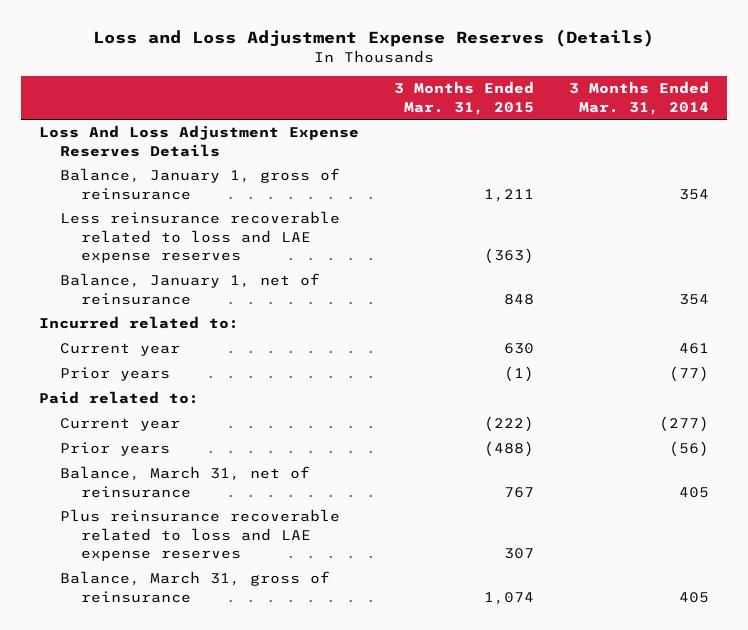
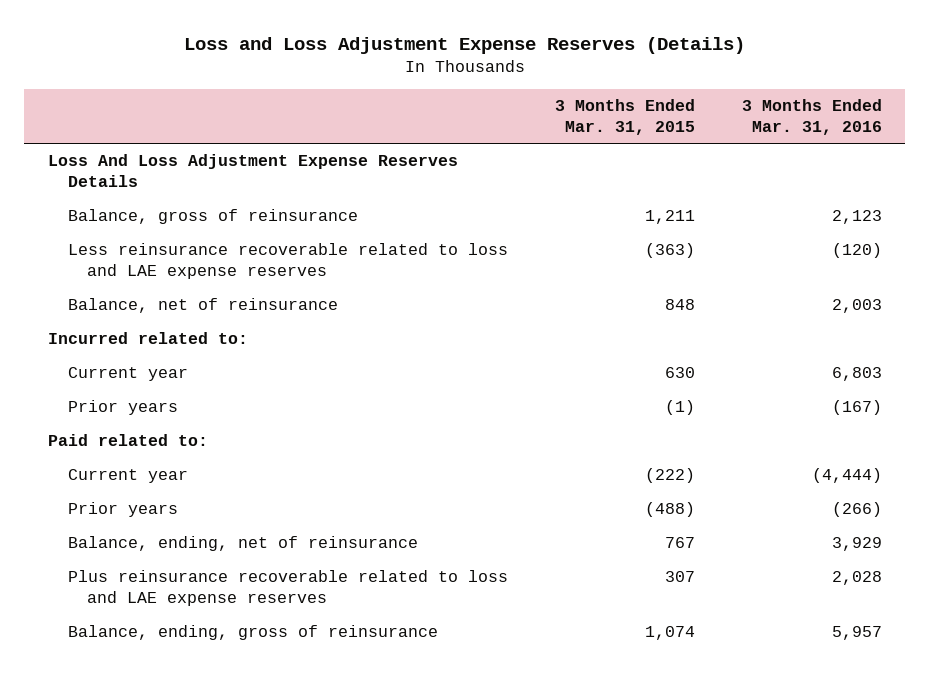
[568,81,709,115] 3 Months Ended Mar. 31, 2014 -> none
none -> [741,99,882,136] 3 Months Ended Mar. 31, 2016
[59,168,340,200] Balance, January 1, gross of reinsurance -> [67,209,358,225] Balance, gross of reinsurance
[59,273,320,305] Balance, January 1, net of reinsurance -> [67,298,338,314] Balance, net of reinsurance
[59,466,310,498] Balance, March 31, net of reinsurance -> [67,536,418,552] Balance, ending, net of reinsurance
[59,571,330,603] Balance, March 31, gross of reinsurance -> [67,625,438,641] Balance, ending, gross of reinsurance

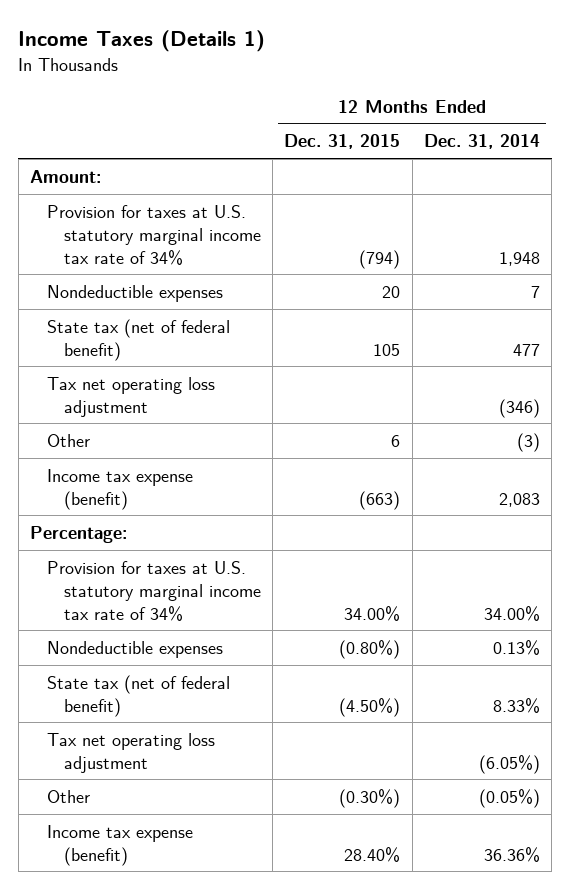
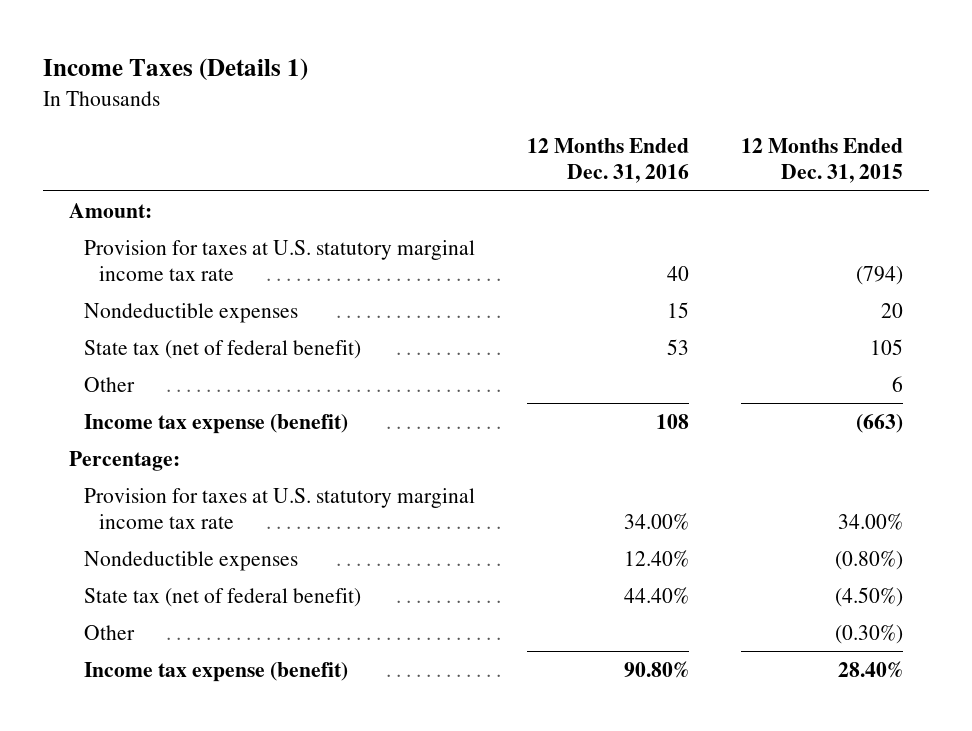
[423,134,540,150] Dec. 31, 2014 -> none
none -> [526,138,689,184] 12 Months Ended Dec. 31, 2016
[46,204,261,265] Provision for taxes at U.S. statutory marginal income tax rate of 34% -> [84,239,476,281] Provision for taxes at U.S. statutory marginal income tax rate
[46,376,215,417] Tax net operating loss adjustment -> none
[46,560,261,621] Provision for taxes at U.S. statutory marginal income tax rate of 34% -> [84,487,476,529] Provision for taxes at U.S. statutory marginal income tax rate
[46,732,215,773] Tax net operating loss adjustment -> none

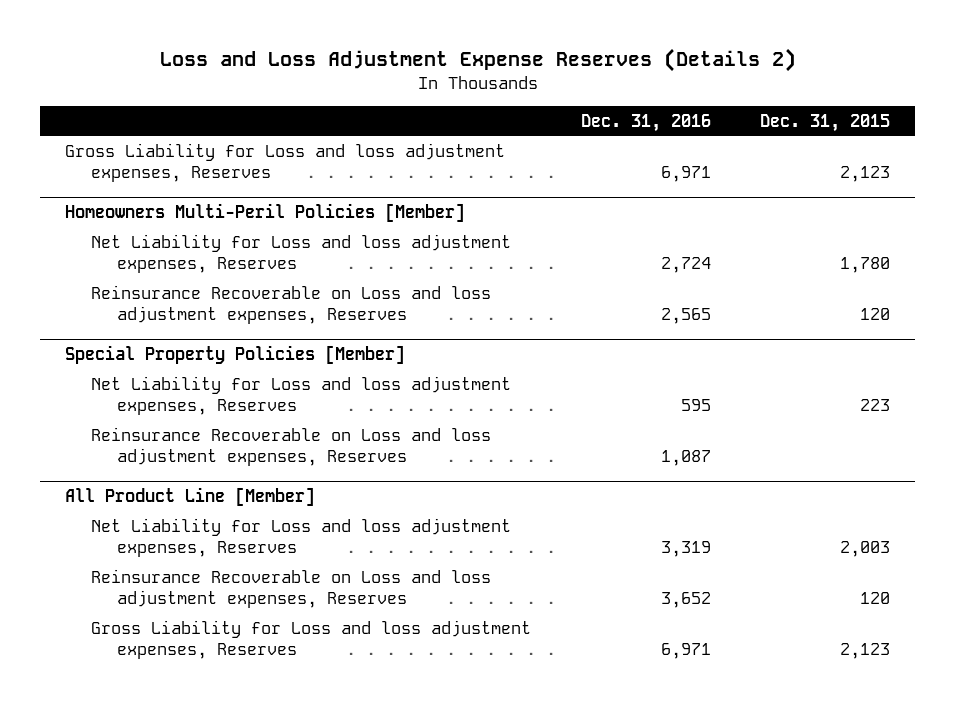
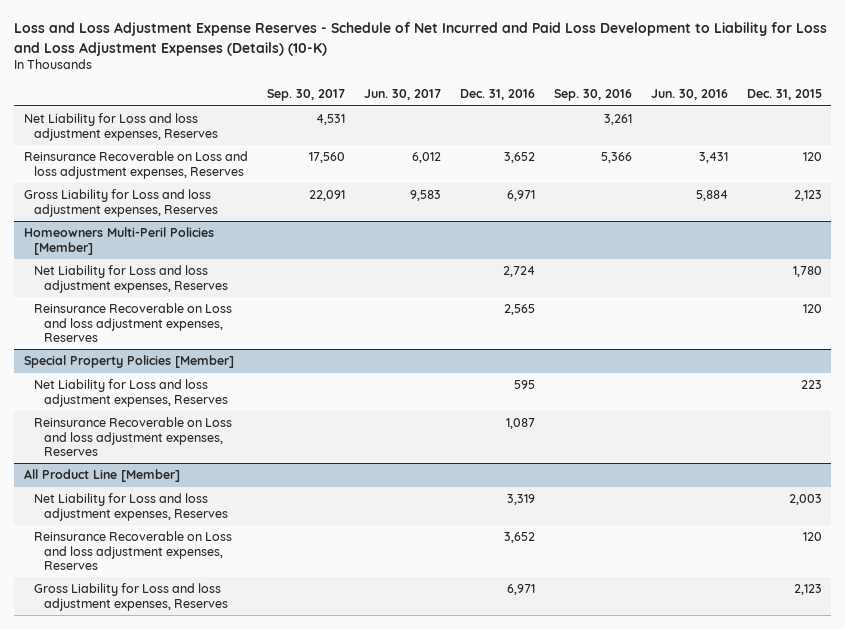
[159,48,796,73] Loss and Loss Adjustment Expense Reserves (Details 2) -> [14,22,828,56] Loss and Loss Adjustment Expense Reserves - Schedule of Net Incurred and Paid Loss Development to Liability for Loss and Loss Adjustment Expenses (Details) (10-K)
none -> [266,89,345,102] Sep. 30, 2017
none -> [363,89,441,101] Jun. 30, 2017
none -> [553,89,632,102] Sep. 30, 2016
none -> [650,89,728,101] Jun. 30, 2016
none -> [23,113,218,141] Net Liability for Loss and loss adjustment expenses, Reserves
none -> [23,151,248,179] Reinsurance Recoverable on Loss and loss adjustment expenses, Reserves

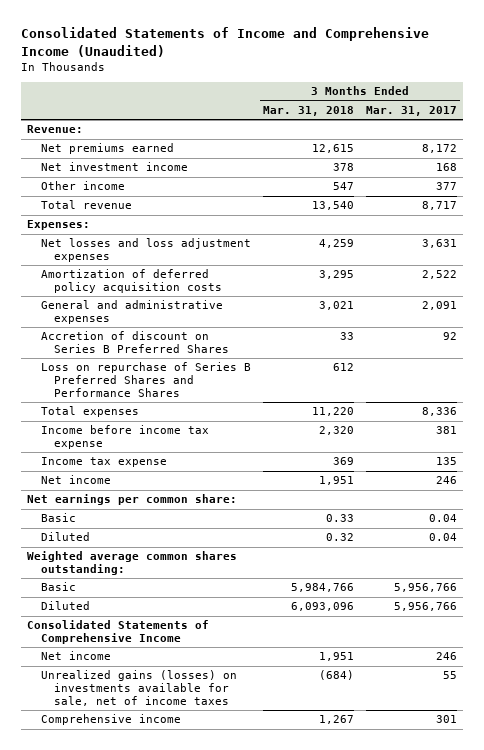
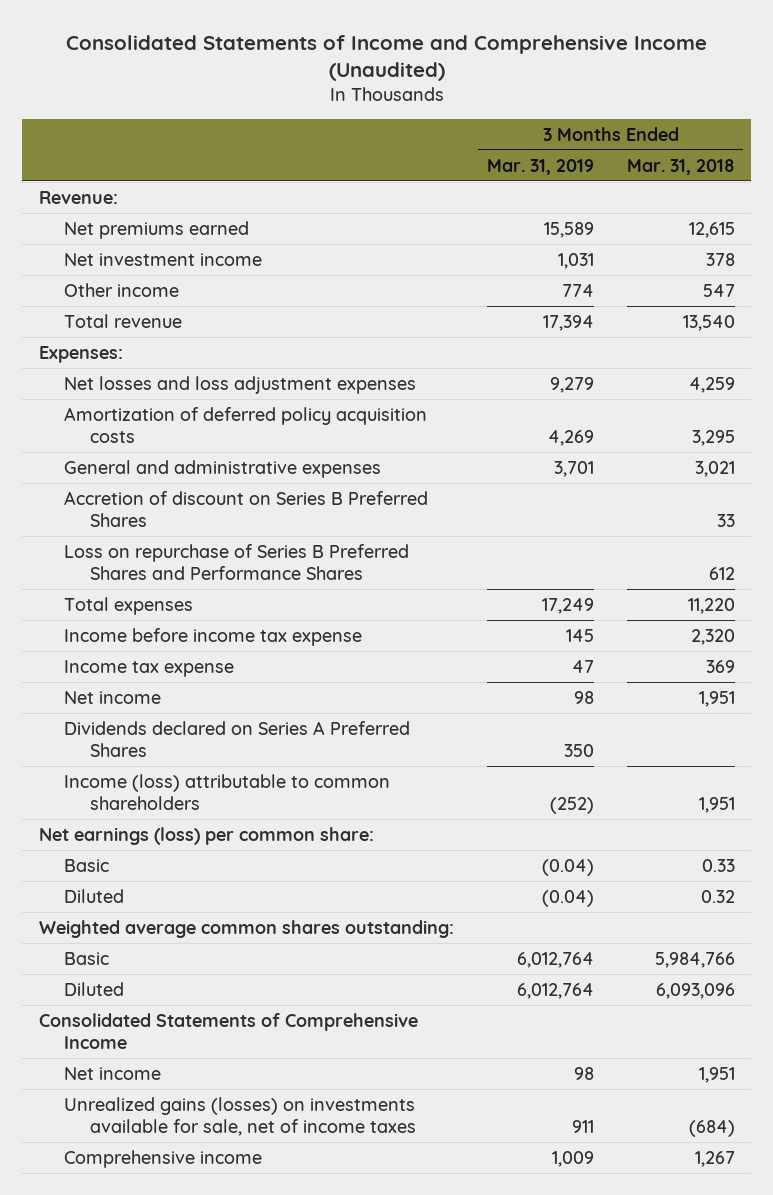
[366,105,458,116] Mar. 31, 2017 -> none
none -> [486,158,594,175] Mar. 31, 2019
none -> [64,720,411,758] Dividends declared on Series A Preferred Shares
none -> [64,773,391,811] Income (loss) attributable to common shareholders
[27,494,238,506] Net earnings per common share: -> [38,826,374,845] Net earnings (loss) per common share:

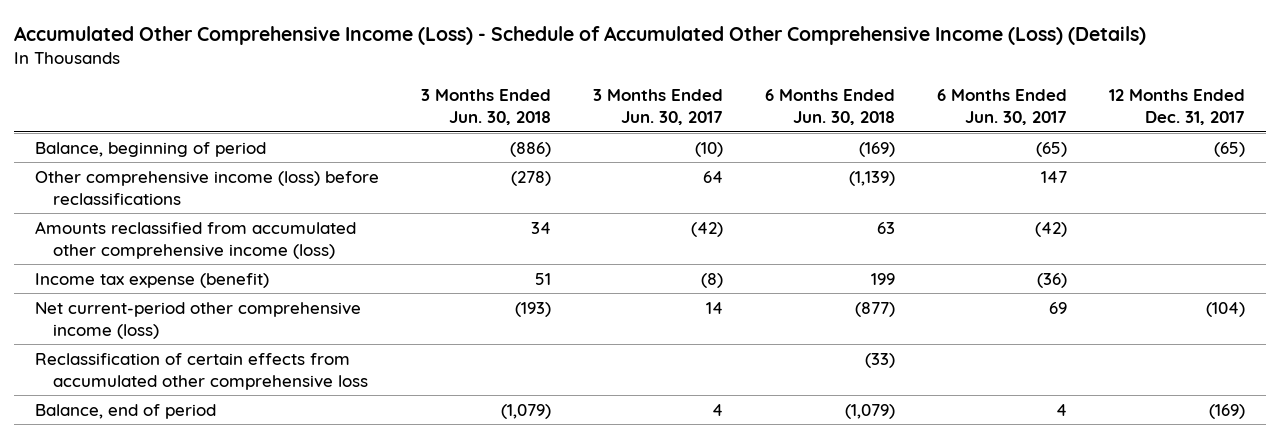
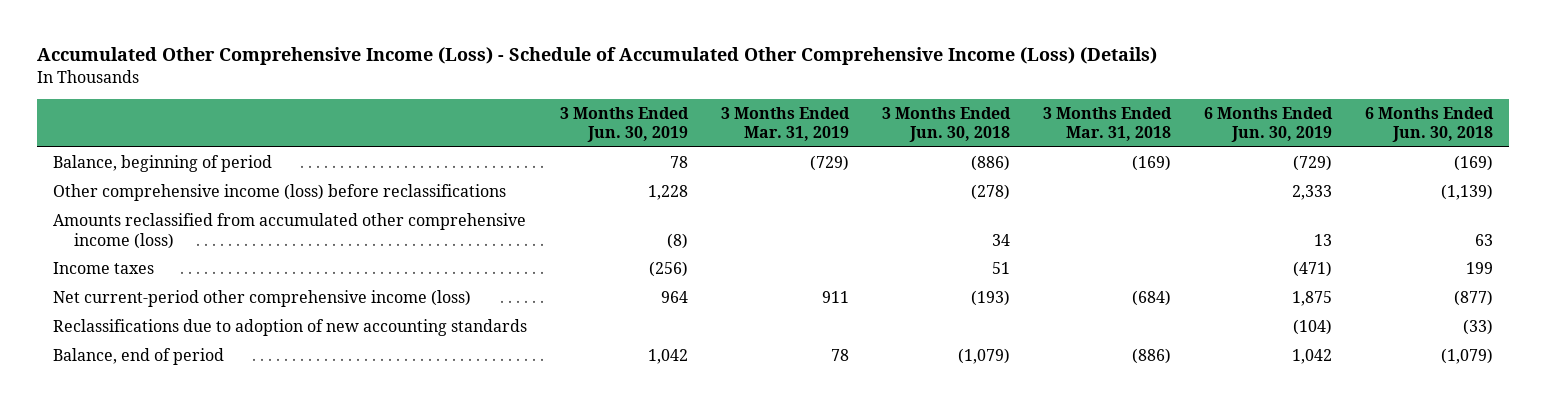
[593,89,724,126] 3 Months Ended Jun. 30, 2017 -> none
[937,89,1068,126] 6 Months Ended Jun. 30, 2017 -> none
[1109,89,1246,126] 12 Months Ended Dec. 31, 2017 -> none
none -> [560,106,690,143] 3 Months Ended Jun. 30, 2019
none -> [721,106,851,142] 3 Months Ended Mar. 31, 2019
none -> [1043,106,1173,142] 3 Months Ended Mar. 31, 2018
none -> [1203,106,1333,143] 6 Months Ended Jun. 30, 2019
[35,272,270,288] Income tax expense (benefit) -> [53,261,155,274] Income taxes
[35,352,368,390] Reclassification of certain effects from accumulated other comprehensive loss -> none
none -> [53,318,528,336] Reclassifications due to adoption of new accounting standards

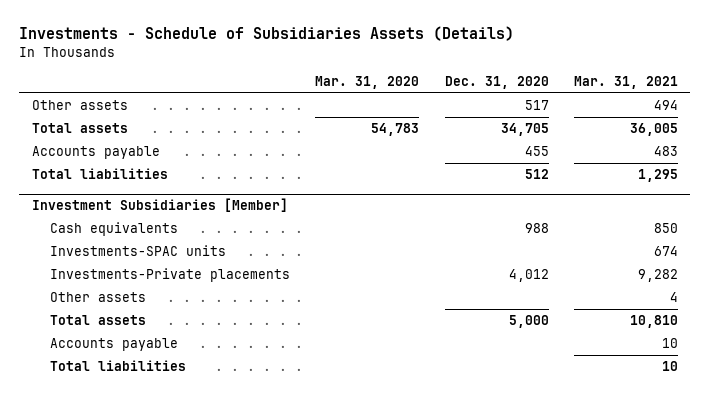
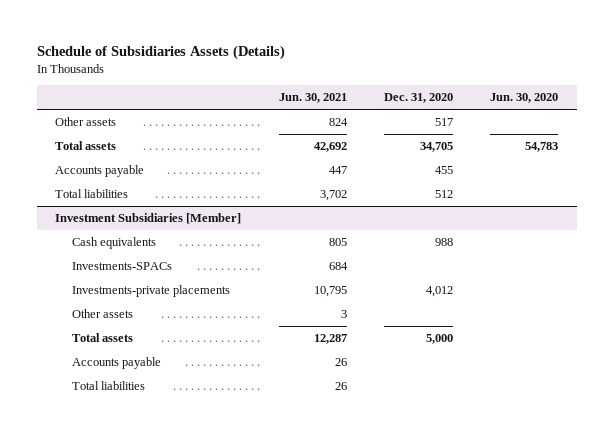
[19,26,515,42] Investments - Schedule of Subsidiaries Assets (Details) -> [36,44,285,60] Schedule of Subsidiaries Assets (Details)
[315,76,420,90] Mar. 31, 2020 -> none
[573,76,678,90] Mar. 31, 2021 -> none
none -> [278,93,347,104] Jun. 30, 2021
none -> [490,93,559,104] Jun. 30, 2020
[50,245,227,257] Investments-SPAC units -> [72,262,173,271] Investments-SPACs
[50,268,291,283] Investments-Private placements -> [72,285,231,298] Investments-private placements

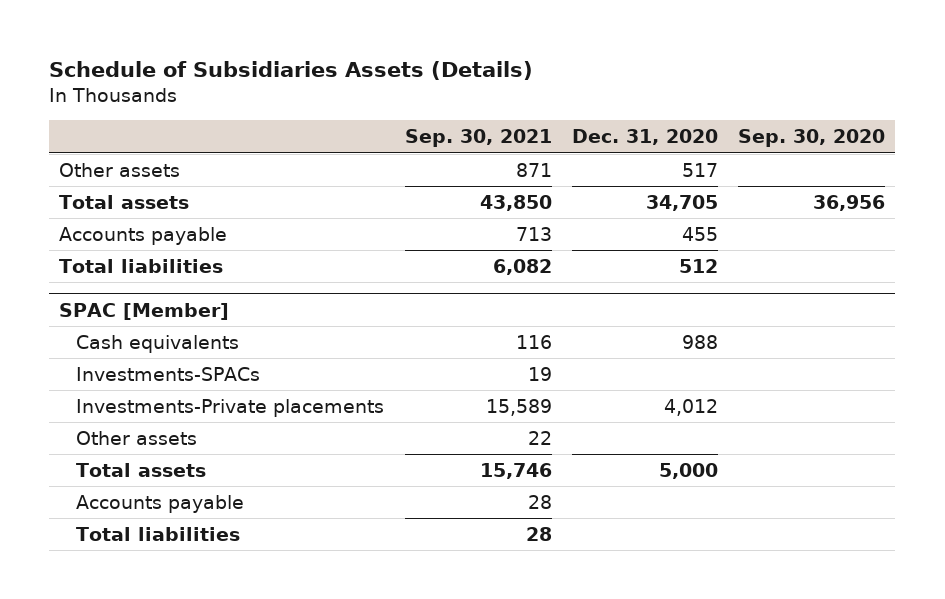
[278,93,347,104] Jun. 30, 2021 -> none
[490,93,559,104] Jun. 30, 2020 -> none
none -> [404,129,552,148] Sep. 30, 2021
none -> [738,129,886,148] Sep. 30, 2020
[55,213,242,225] Investment Subsidiaries [Member] -> none
none -> [59,302,230,320] SPAC [Member]
[72,285,231,298] Investments-private placements -> [76,398,385,417] Investments-Private placements

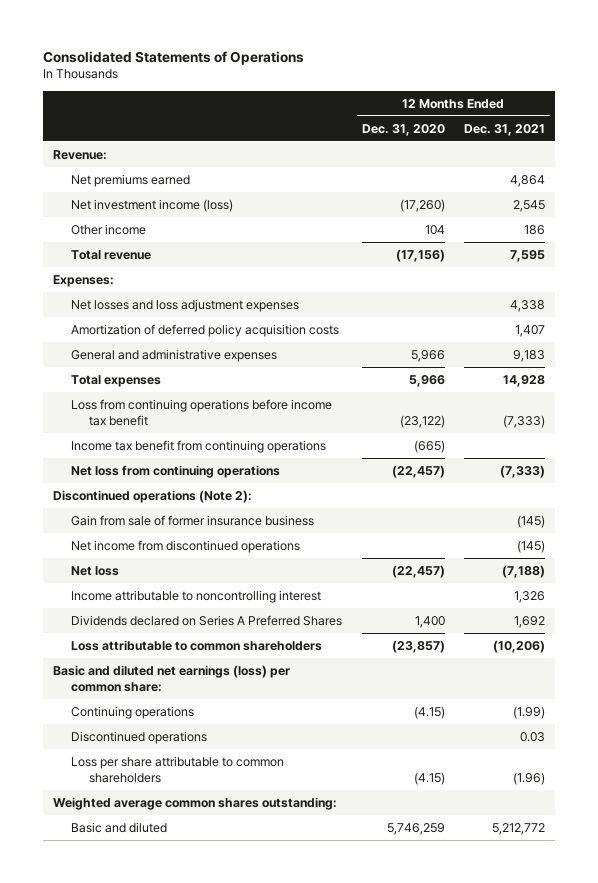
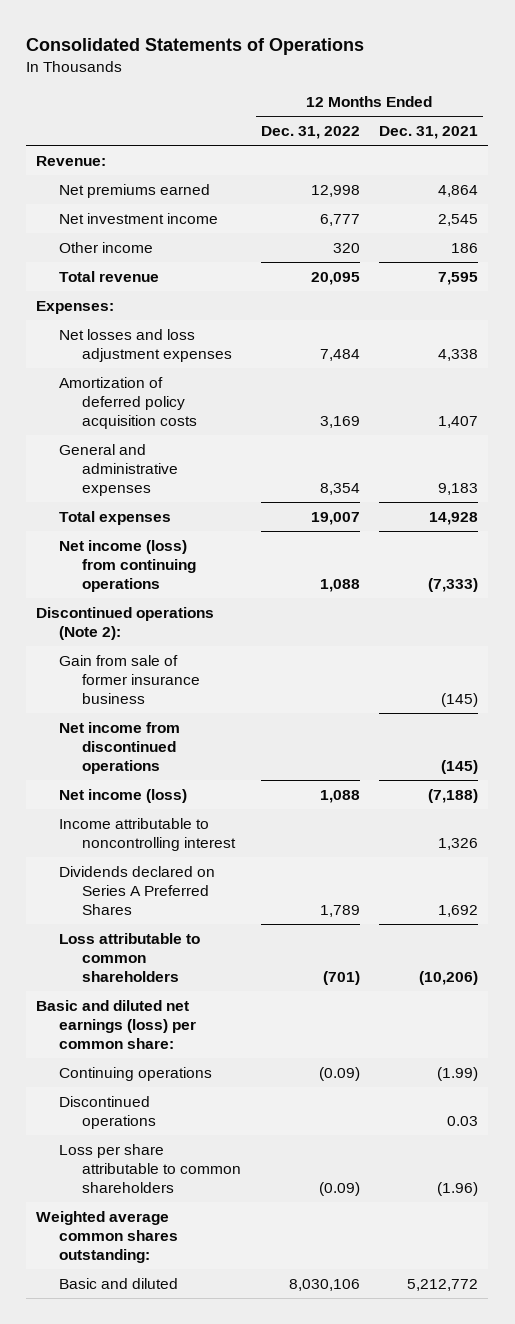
[361,123,445,136] Dec. 31, 2020 -> none
none -> [260,126,360,140] Dec. 31, 2022
[70,198,233,212] Net investment income (loss) -> [59,212,219,224] Net investment income
[70,398,332,426] Loss from continuing operations before income tax benefit -> none
[70,439,326,453] Income tax benefit from continuing operations -> none
[70,464,280,478] Net loss from continuing operations -> [59,539,196,592] Net income (loss) from continuing operations
[70,565,119,576] Net loss -> [59,788,188,803] Net income (loss)

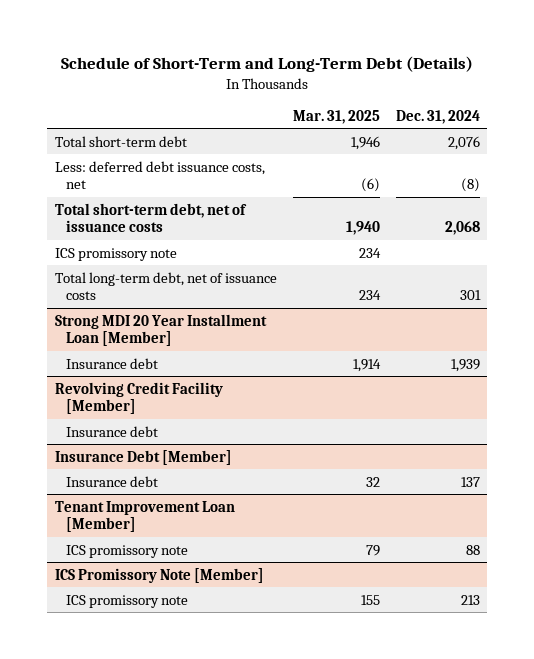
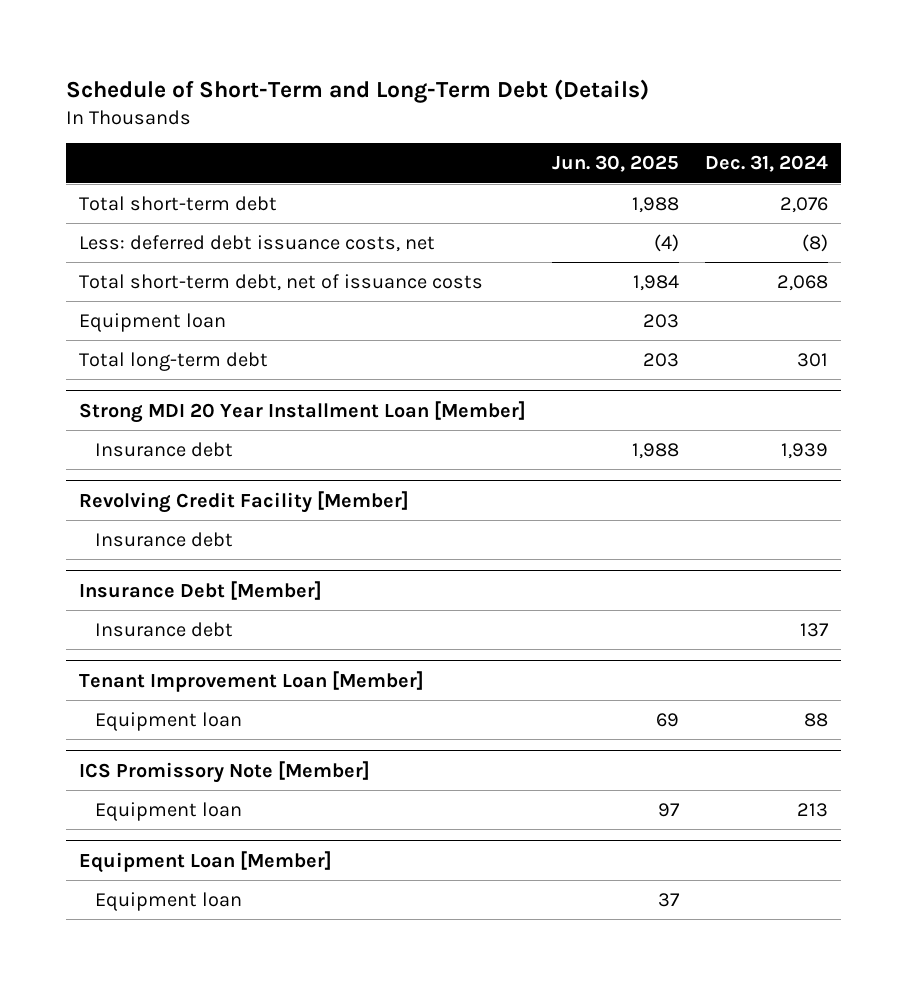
[292,109,380,124] Mar. 31, 2025 -> none
none -> [551,155,679,173] Jun. 30, 2025
[54,247,177,261] ICS promissory note -> [78,312,226,332] Equipment loan
[54,271,277,300] Total long-term debt, net of issuance costs -> [78,351,268,371] Total long-term debt
[65,544,188,558] ICS promissory note -> [95,711,243,731] Equipment loan
[65,594,188,608] ICS promissory note -> [95,801,243,821] Equipment loan
none -> [78,850,332,873] Equipment Loan [Member]
none -> [95,891,243,911] Equipment loan

